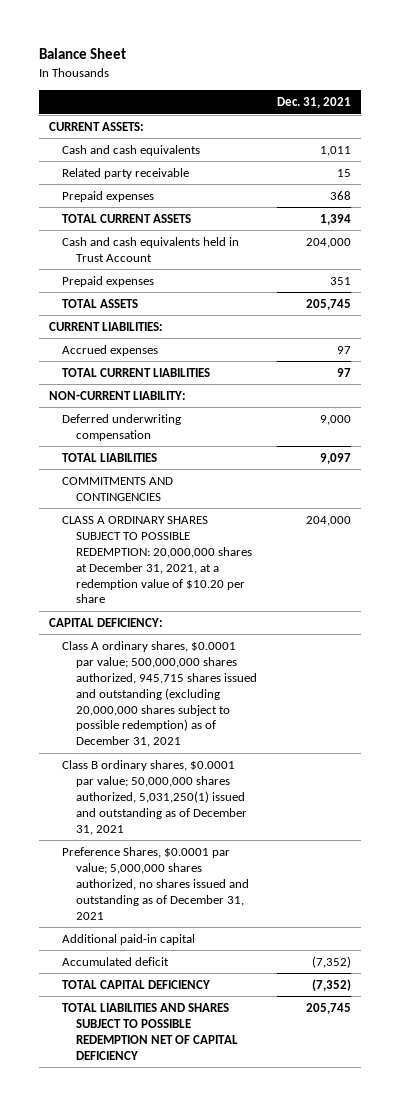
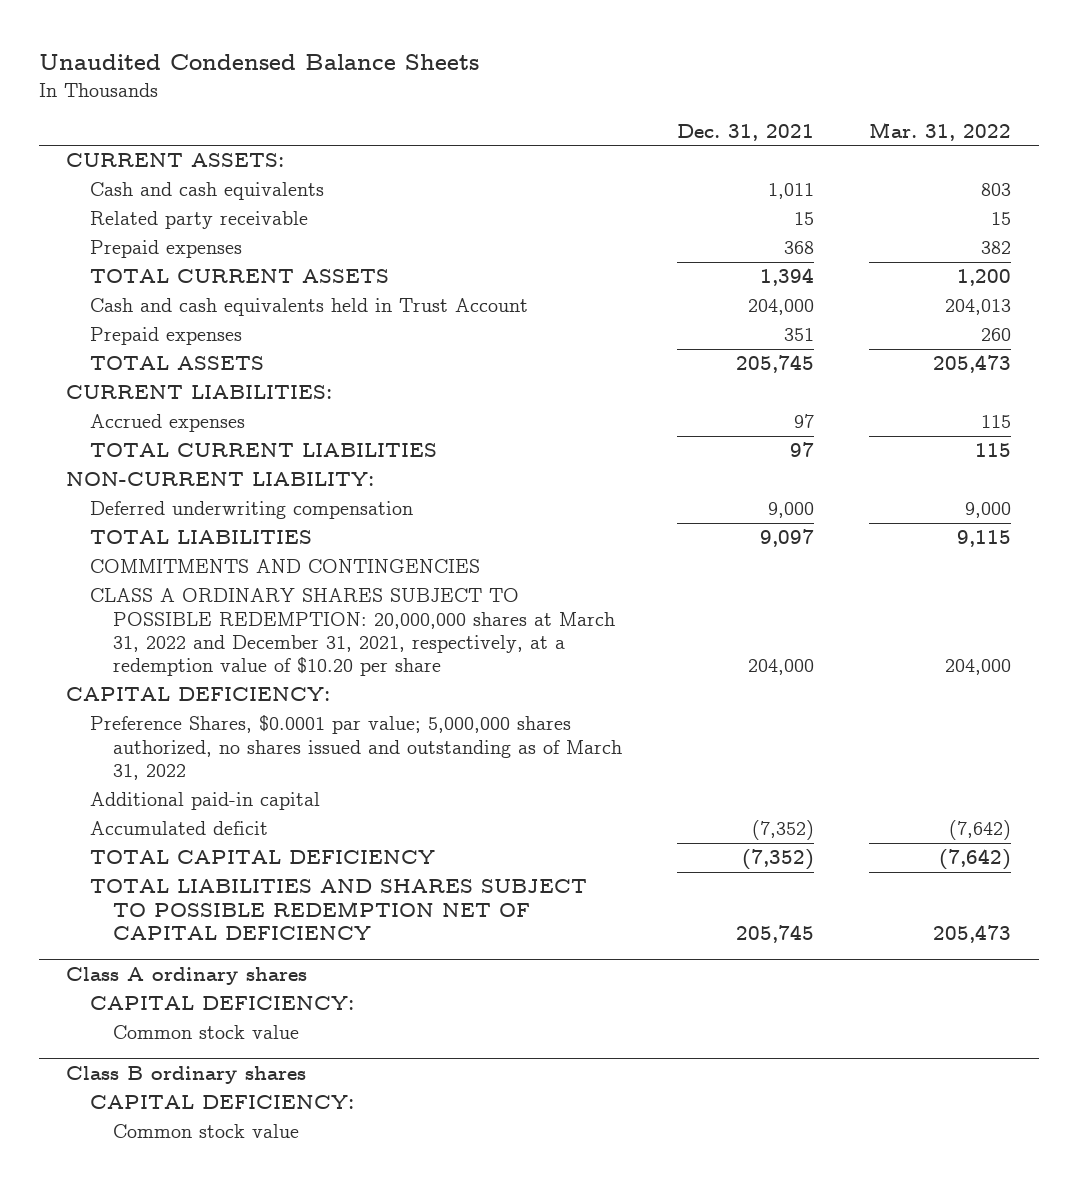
[38,48,126,60] Balance Sheet -> [38,53,479,70] Unaudited Condensed Balance Sheets
none -> [869,121,1012,141] Mar. 31, 2022
[62,515,252,604] CLASS A ORDINARY SHARES SUBJECT TO POSSIBLE REDEMPTION: 20,000,000 shares at December 31, 2021, at a redemption value of $10.20 per share -> [89,588,615,677] CLASS A ORDINARY SHARES SUBJECT TO POSSIBLE REDEMPTION: 20,000,000 shares at March 31, 2022 and December 31, 2021, respectively, at a redemption value of $10.20 per share
[62,640,257,748] Class A ordinary shares, $0.0001 par value; 500,000,000 shares authorized, 945,715 shares issued and outstanding (excluding 20,000,000 shares subject to possible redemption) as of December 31, 2021 -> none
[62,759,247,835] Class B ordinary shares, $0.0001 par value; 50,000,000 shares authorized, 5,031,250(1) issued and outstanding as of December 31, 2021 -> none
[62,846,249,920] Preference Shares, $0.0001 par value; 5,000,000 shares authorized, no shares issued and outstanding as of December 31, 2021 -> [89,715,622,780] Preference Shares, $0.0001 par value; 5,000,000 shares authorized, no shares issued and outstanding as of March 31, 2022
none -> [66,966,308,985] Class A ordinary shares
none -> [89,996,354,1011] CAPITAL DEFICIENCY:
none -> [112,1025,299,1040] Common stock value
none -> [66,1065,307,1084] Class B ordinary shares
none -> [89,1095,354,1110] CAPITAL DEFICIENCY:
none -> [112,1124,299,1139] Common stock value

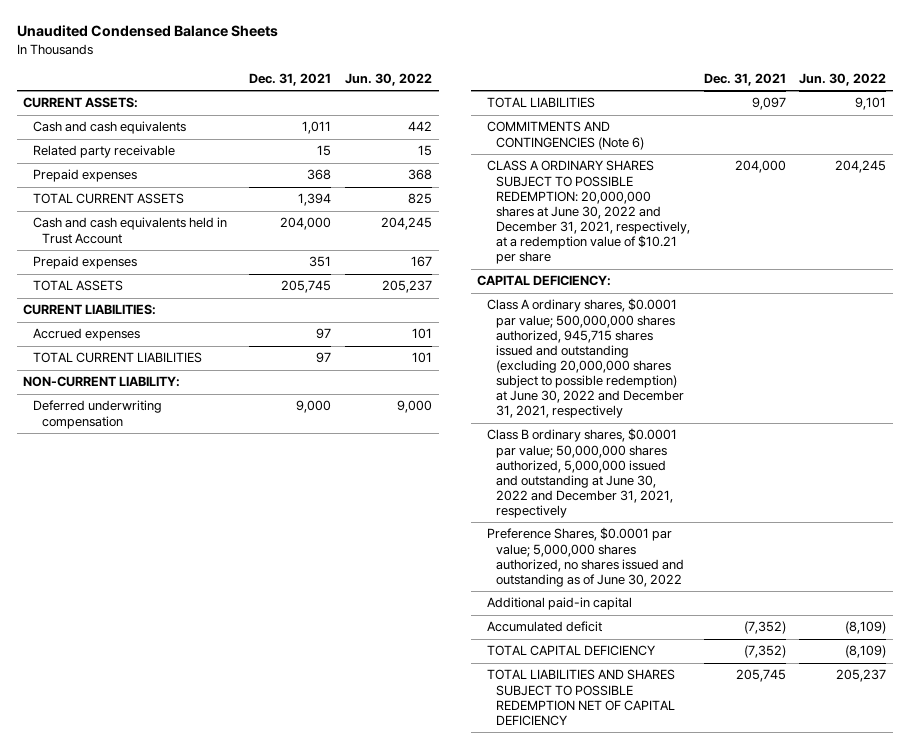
[869,121,1012,141] Mar. 31, 2022 -> none
none -> [344,73,432,87] Jun. 30, 2022
[89,559,480,574] COMMITMENTS AND CONTINGENCIES -> [486,121,645,150] COMMITMENTS AND CONTINGENCIES (Note 6)
[89,588,615,677] CLASS A ORDINARY SHARES SUBJECT TO POSSIBLE REDEMPTION: 20,000,000 shares at March 31, 2022 and December 31, 2021, respectively, at a redemption value of $10.20 per share -> [486,160,691,265] CLASS A ORDINARY SHARES SUBJECT TO POSSIBLE REDEMPTION: 20,000,000 shares at June 30, 2022 and December 31, 2021, respectively, at a redemption value of $10.21 per share
none -> [486,298,685,419] Class A ordinary shares, $0.0001 par value; 500,000,000 shares authorized, 945,715 shares issued and outstanding (excluding 20,000,000 shares subject to possible redemption) at June 30, 2022 and December 31, 2021, respectively
none -> [486,428,677,519] Class B ordinary shares, $0.0001 par value; 50,000,000 shares authorized, 5,000,000 issued and outstanding at June 30, 2022 and December 31, 2021, respectively
[89,715,622,780] Preference Shares, $0.0001 par value; 5,000,000 shares authorized, no shares issued and outstanding as of March 31, 2022 -> [486,527,685,587] Preference Shares, $0.0001 par value; 5,000,000 shares authorized, no shares issued and outstanding as of June 30, 2022
[66,966,308,985] Class A ordinary shares -> none
[89,996,354,1011] CAPITAL DEFICIENCY: -> none
[112,1025,299,1040] Common stock value -> none
[66,1065,307,1084] Class B ordinary shares -> none
[89,1095,354,1110] CAPITAL DEFICIENCY: -> none
[112,1124,299,1139] Common stock value -> none

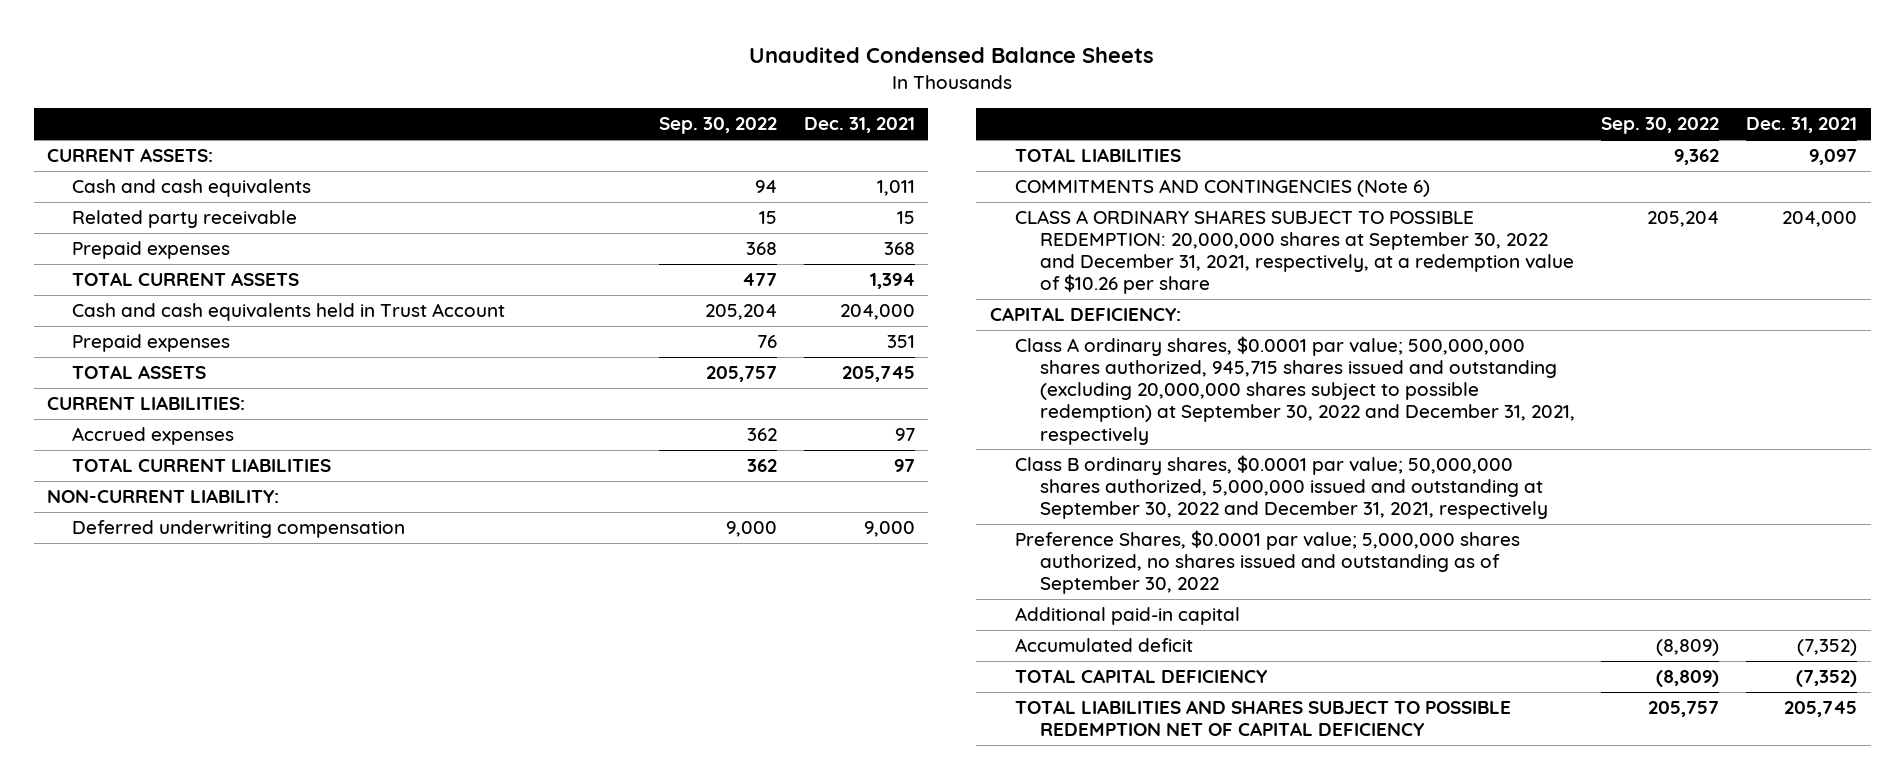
[344,73,432,87] Jun. 30, 2022 -> none
none -> [659,117,778,135] Sep. 30, 2022
[486,160,691,265] CLASS A ORDINARY SHARES SUBJECT TO POSSIBLE REDEMPTION: 20,000,000 shares at June 30, 2022 and December 31, 2021, respectively, at a redemption value of $10.21 per share -> [1014,210,1574,295] CLASS A ORDINARY SHARES SUBJECT TO POSSIBLE REDEMPTION: 20,000,000 shares at September 30, 2022 and December 31, 2021, respectively, at a redemption value of $10.26 per share
[486,298,685,419] Class A ordinary shares, $0.0001 par value; 500,000,000 shares authorized, 945,715 shares issued and outstanding (excluding 20,000,000 shares subject to possible redemption) at June 30, 2022 and December 31, 2021, respectively -> [1014,336,1575,445] Class A ordinary shares, $0.0001 par value; 500,000,000 shares authorized, 945,715 shares issued and outstanding (excluding 20,000,000 shares subject to possible redemption) at September 30, 2022 and December 31, 2021, respectively
[486,428,677,519] Class B ordinary shares, $0.0001 par value; 50,000,000 shares authorized, 5,000,000 issued and outstanding at June 30, 2022 and December 31, 2021, respectively -> [1014,455,1548,520] Class B ordinary shares, $0.0001 par value; 50,000,000 shares authorized, 5,000,000 issued and outstanding at September 30, 2022 and December 31, 2021, respectively
[486,527,685,587] Preference Shares, $0.0001 par value; 5,000,000 shares authorized, no shares issued and outstanding as of June 30, 2022 -> [1014,530,1520,595] Preference Shares, $0.0001 par value; 5,000,000 shares authorized, no shares issued and outstanding as of September 30, 2022

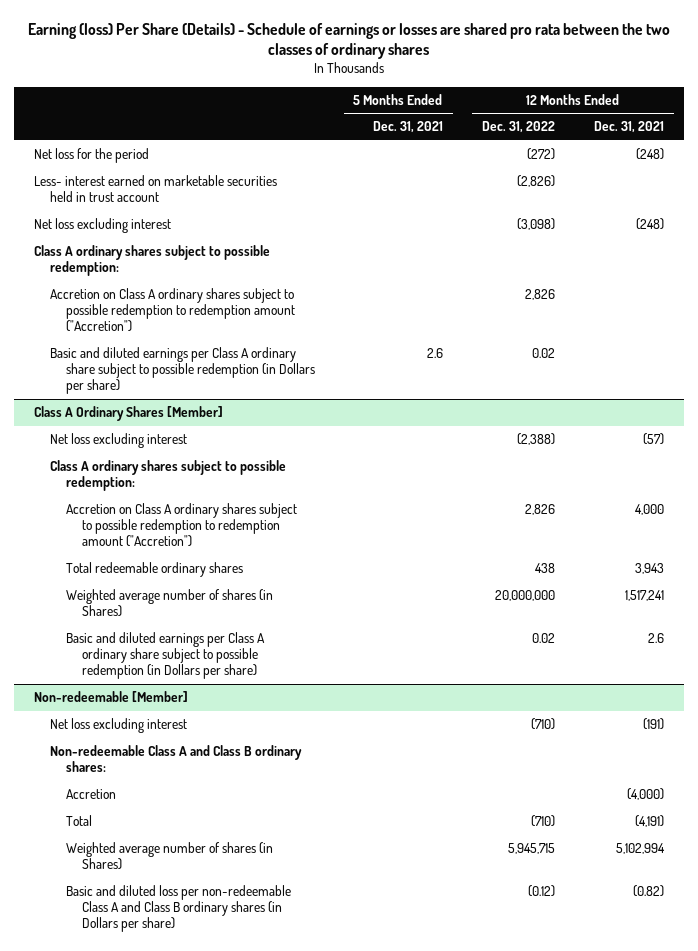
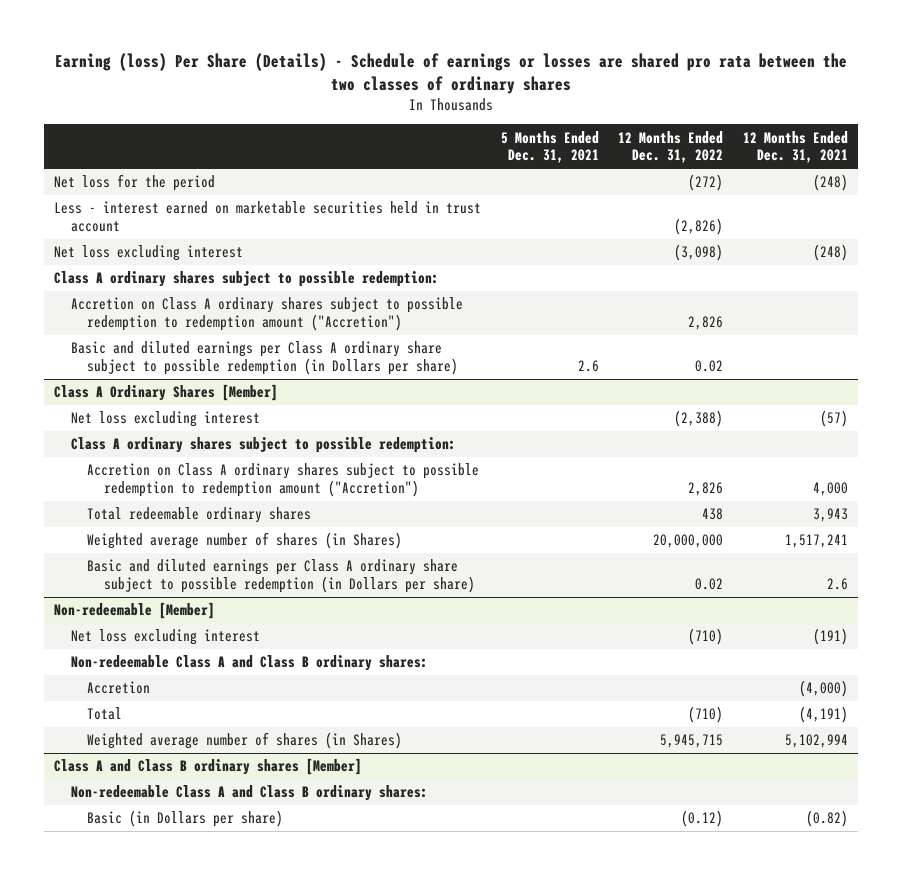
[33,175,277,203] Less- interest earned on marketable securities held in trust account -> [53,201,481,232] Less - interest earned on marketable securities held in trust account
none -> [53,758,362,776] Class A and Class B ordinary shares [Member]
none -> [70,785,428,802] Non-redeemable Class A and Class B ordinary shares:
[65,885,291,933] Basic and diluted loss per non-redeemable Class A and Class B ordinary shares (in Dollars per share) -> [87,810,284,828] Basic (in Dollars per share)

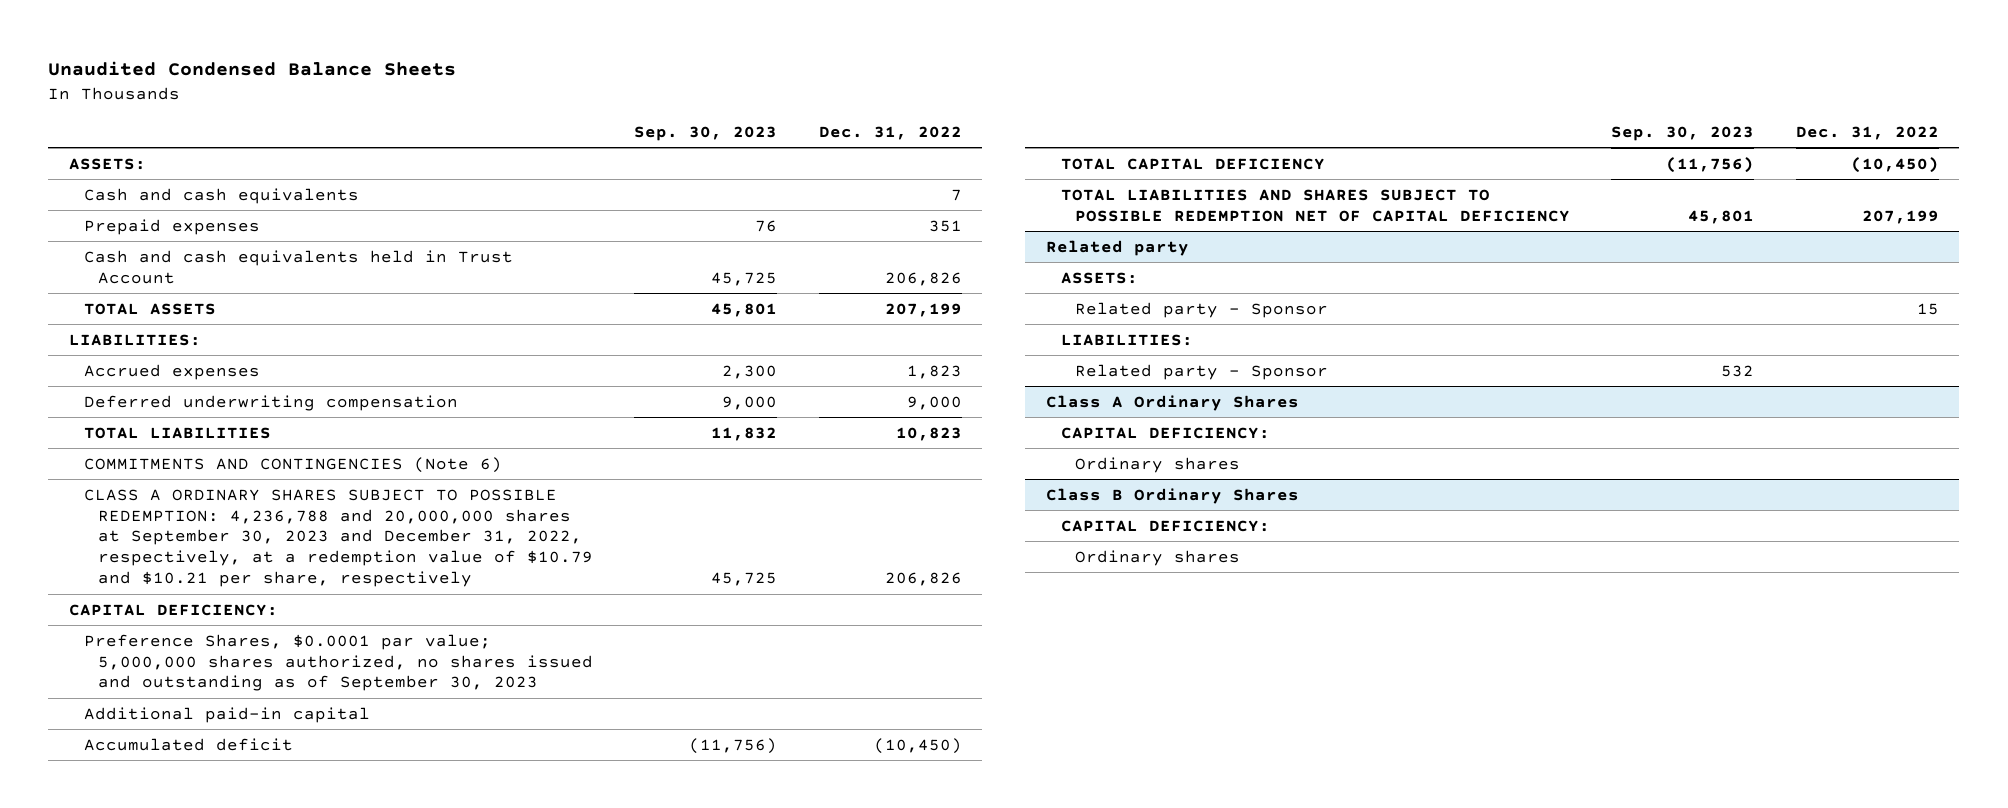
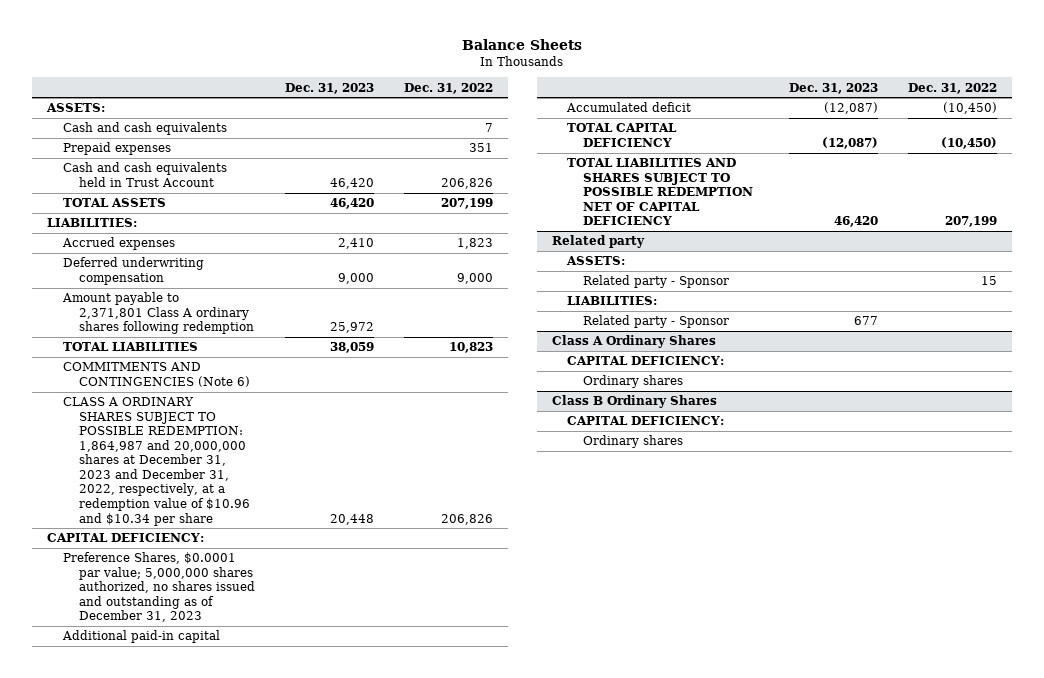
[48,61,457,77] Unaudited Condensed Balance Sheets -> [462,39,583,51] Balance Sheets
[634,125,778,141] Sep. 30, 2023 -> none
none -> [284,82,374,94] Dec. 31, 2023
none -> [61,292,254,335] Amount payable to 2,371,801 Class A ordinary shares following redemption
[83,488,594,588] CLASS A ORDINARY SHARES SUBJECT TO POSSIBLE REDEMPTION: 4,236,788 and 20,000,000 shares at September 30, 2023 and December 31, 2022, respectively, at a redemption value of $10.79 and $10.21 per share, respectively -> [62,397,250,526] CLASS A ORDINARY SHARES SUBJECT TO POSSIBLE REDEMPTION: 1,864,987 and 20,000,000 shares at December 31, 2023 and December 31, 2022, respectively, at a redemption value of $10.96 and $10.34 per share
[83,633,594,692] Preference Shares, $0.0001 par value; 5,000,000 shares authorized, no shares issued and outstanding as of September 30, 2023 -> [62,552,255,623] Preference Shares, $0.0001 par value; 5,000,000 shares authorized, no shares issued and outstanding as of December 31, 2023

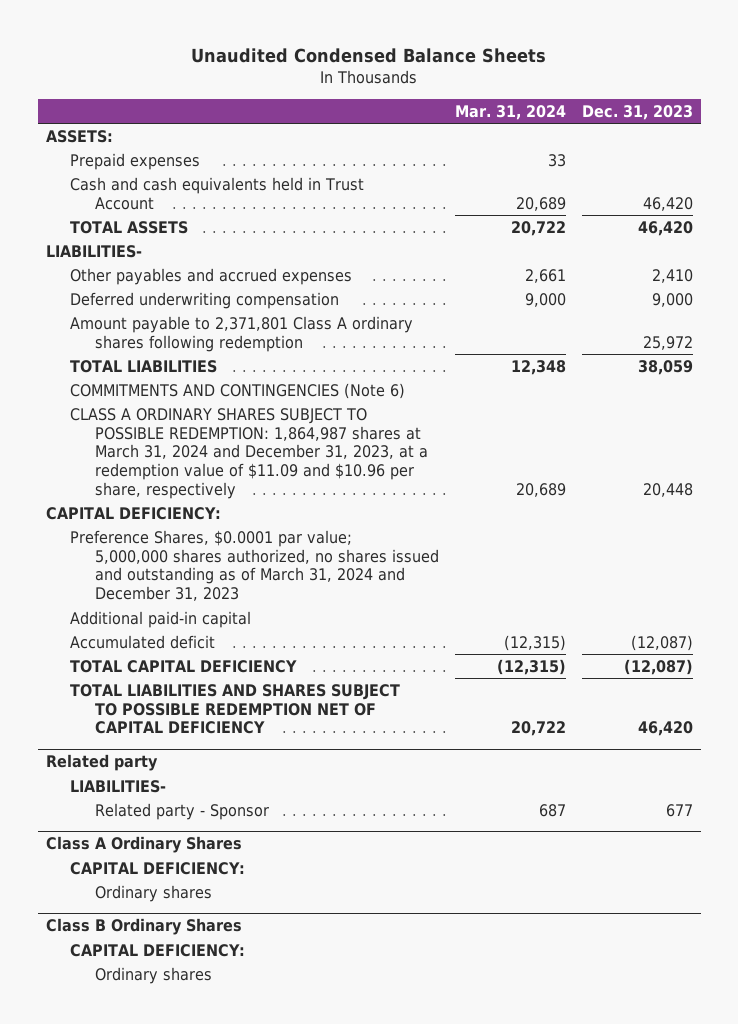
[462,39,583,51] Balance Sheets -> [191,47,547,63] Unaudited Condensed Balance Sheets
[403,82,493,94] Dec. 31, 2022 -> none
none -> [454,104,566,120] Mar. 31, 2024
[62,122,227,136] Cash and cash equivalents -> none
[46,218,137,228] LIABILITIES: -> [45,244,142,258] LIABILITIES-
[61,237,175,251] Accrued expenses -> [70,267,353,285] Other payables and accrued expenses
[62,397,250,526] CLASS A ORDINARY SHARES SUBJECT TO POSSIBLE REDEMPTION: 1,864,987 and 20,000,000 shares at December 31, 2023 and December 31, 2022, respectively, at a redemption value of $10.96 and $10.34 per share -> [70,407,428,500] CLASS A ORDINARY SHARES SUBJECT TO POSSIBLE REDEMPTION: 1,864,987 shares at March 31, 2024 and December 31, 2023, at a redemption value of $11.09 and $10.96 per share, respectively
[62,552,255,623] Preference Shares, $0.0001 par value; 5,000,000 shares authorized, no shares issued and outstanding as of December 31, 2023 -> [70,529,439,602] Preference Shares, $0.0001 par value; 5,000,000 shares authorized, no shares issued and outstanding as of March 31, 2024 and December 31, 2023
[566,256,626,266] ASSETS: -> none
[583,275,730,289] Related party - Sponsor -> none
[567,296,658,306] LIABILITIES: -> [70,779,167,793] LIABILITIES-

